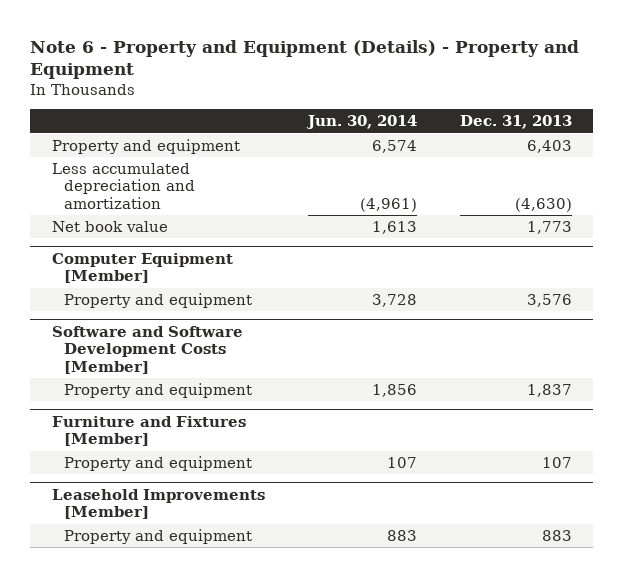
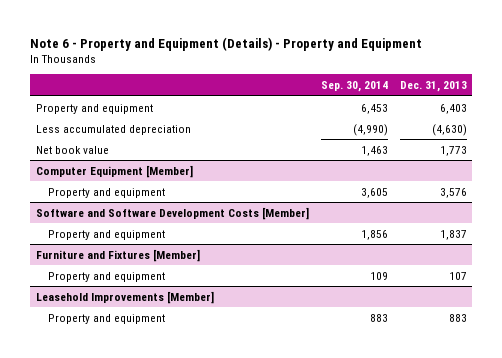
[305,115,417,130] Jun. 30, 2014 -> none
none -> [320,81,388,93] Sep. 30, 2014
[51,162,195,209] Less accumulated depreciation and amortization -> [35,124,191,135] Less accumulated depreciation

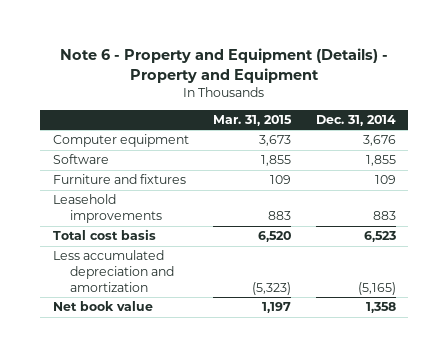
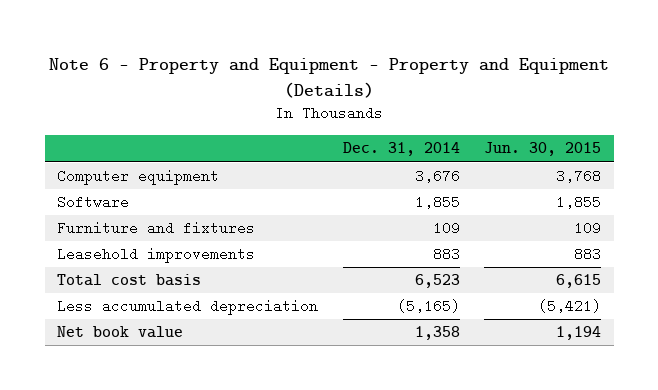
[60,47,389,83] Note 6 - Property and Equipment (Details) - Property and Equipment -> [49,58,610,99] Note 6 - Property and Equipment - Property and Equipment (Details)
[213,114,293,126] Mar. 31, 2015 -> none
none -> [484,142,602,157] Jun. 30, 2015
[52,250,175,292] Less accumulated depreciation and amortization -> [57,299,319,316] Less accumulated depreciation

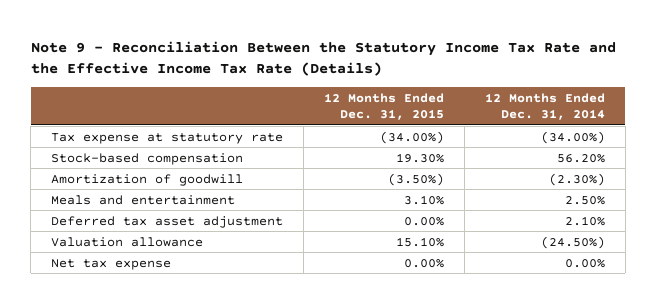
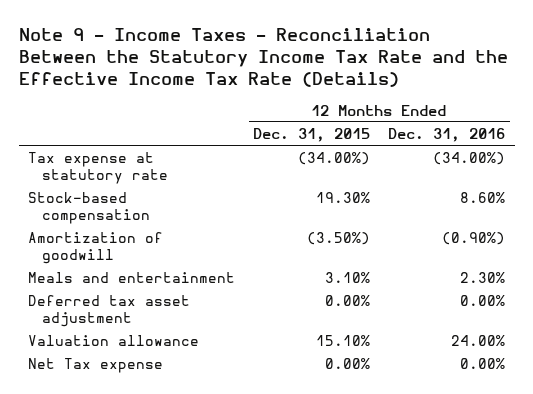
[30,41,616,77] Note 9 - Reconciliation Between the Statutory Income Tax Rate and the Effective Income Tax Rate (Details) -> [18,27,508,87] Note 9 - Income Taxes - Reconciliation Between the Statutory Income Tax Rate and the Effective Income Tax Rate (Details)
[484,92,605,121] 12 Months Ended Dec. 31, 2014 -> none
none -> [388,127,506,142] Dec. 31, 2016
[51,258,172,270] Net tax expense -> [27,357,163,373] Net Tax expense

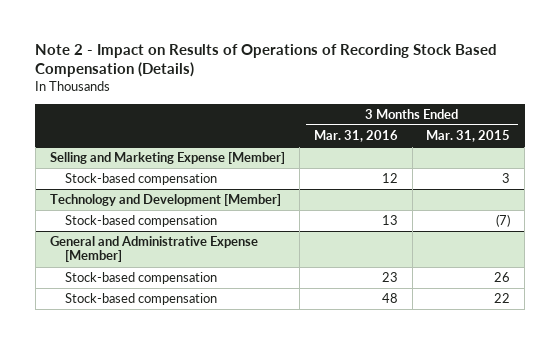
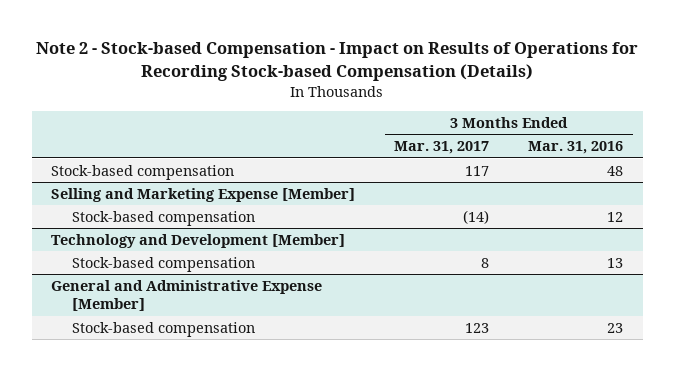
[35,43,498,78] Note 2 - Impact on Results of Operations of Recording Stock Based Compensation (Details) -> [36,42,639,81] Note 2 - Stock-based Compensation - Impact on Results of Operations for Recording Stock-based Compensation (Details)
[426,129,511,142] Mar. 31, 2015 -> none
none -> [394,141,490,155] Mar. 31, 2017
none -> [51,164,235,180] Stock-based compensation
[65,293,218,306] Stock-based compensation -> none

